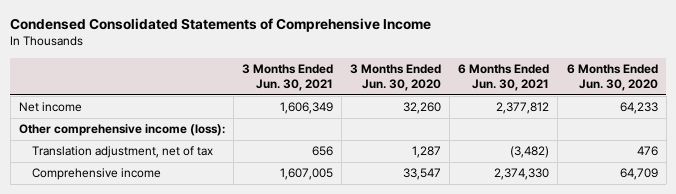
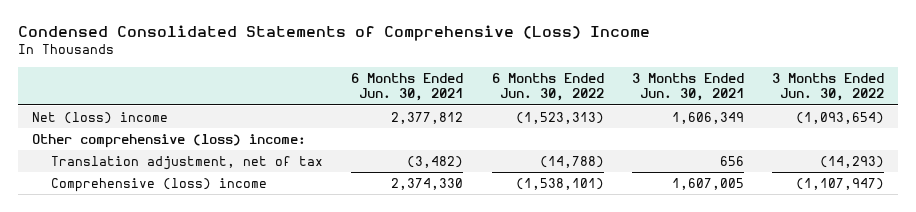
[10,18,432,33] Condensed Consolidated Statements of Comprehensive Income -> [17,25,650,42] Condensed Consolidated Statements of Comprehensive (Loss) Income
[350,63,442,92] 3 Months Ended Jun. 30, 2020 -> none
[566,63,658,92] 6 Months Ended Jun. 30, 2020 -> none
none -> [491,72,604,102] 6 Months Ended Jun. 30, 2022
none -> [772,72,885,102] 3 Months Ended Jun. 30, 2022
[18,102,82,113] Net income -> [31,111,168,124] Net (loss) income
[18,124,225,137] Other comprehensive income (loss): -> [31,133,306,148] Other comprehensive (loss) income:
[31,168,161,181] Comprehensive income -> [51,177,268,192] Comprehensive (loss) income

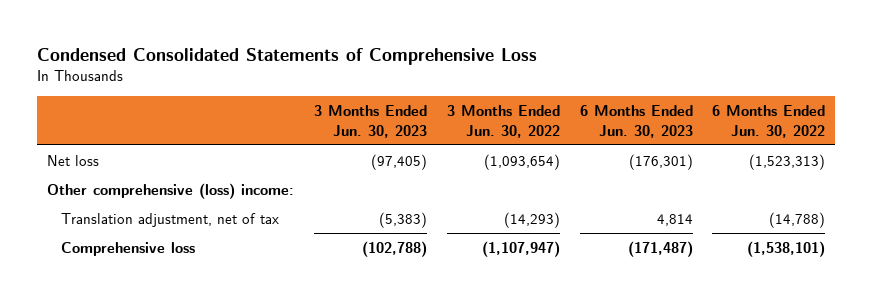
[17,25,650,42] Condensed Consolidated Statements of Comprehensive (Loss) Income -> [37,47,538,65] Condensed Consolidated Statements of Comprehensive Loss
[351,72,464,102] 6 Months Ended Jun. 30, 2021 -> none
[631,72,744,102] 3 Months Ended Jun. 30, 2021 -> none
none -> [314,105,428,138] 3 Months Ended Jun. 30, 2023
none -> [579,105,693,138] 6 Months Ended Jun. 30, 2023
[31,111,168,124] Net (loss) income -> [47,154,100,166] Net loss
[51,177,268,192] Comprehensive (loss) income -> [61,241,196,256] Comprehensive loss

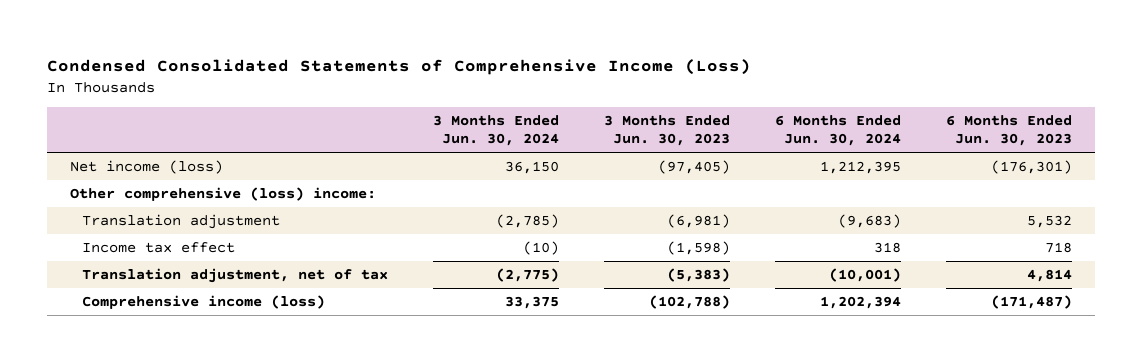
[37,47,538,65] Condensed Consolidated Statements of Comprehensive Loss -> [47,58,752,75] Condensed Consolidated Statements of Comprehensive Income (Loss)
[446,105,560,138] 3 Months Ended Jun. 30, 2022 -> none
[712,105,826,138] 6 Months Ended Jun. 30, 2022 -> none
none -> [433,115,560,147] 3 Months Ended Jun. 30, 2024
none -> [775,115,902,147] 6 Months Ended Jun. 30, 2024
[47,154,100,166] Net loss -> [69,160,223,175] Net income (loss)
none -> [82,214,281,230] Translation adjustment
none -> [82,242,236,254] Income tax effect
[61,241,196,256] Comprehensive loss -> [82,295,326,310] Comprehensive income (loss)

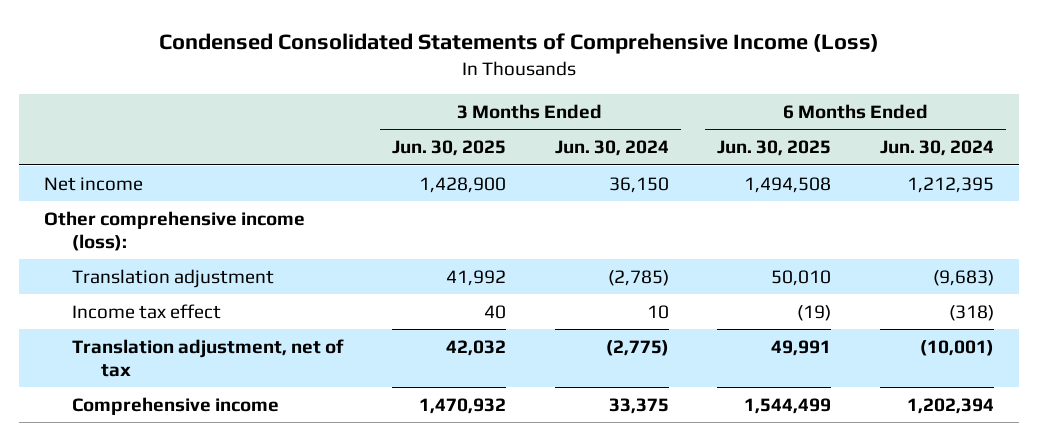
[604,115,731,147] 3 Months Ended Jun. 30, 2023 -> none
[946,115,1073,147] 6 Months Ended Jun. 30, 2023 -> none
none -> [392,140,507,157] Jun. 30, 2025
none -> [717,140,832,157] Jun. 30, 2025
[69,160,223,175] Net income (loss) -> [43,176,143,191] Net income
[69,187,376,202] Other comprehensive (loss) income: -> [43,210,305,251] Other comprehensive income (loss):
[523,241,560,256] (10) -> [646,304,669,319] 10
[874,242,902,254] 318 -> [949,304,995,321] (318)
[82,295,326,310] Comprehensive income (loss) -> [72,396,280,415] Comprehensive income

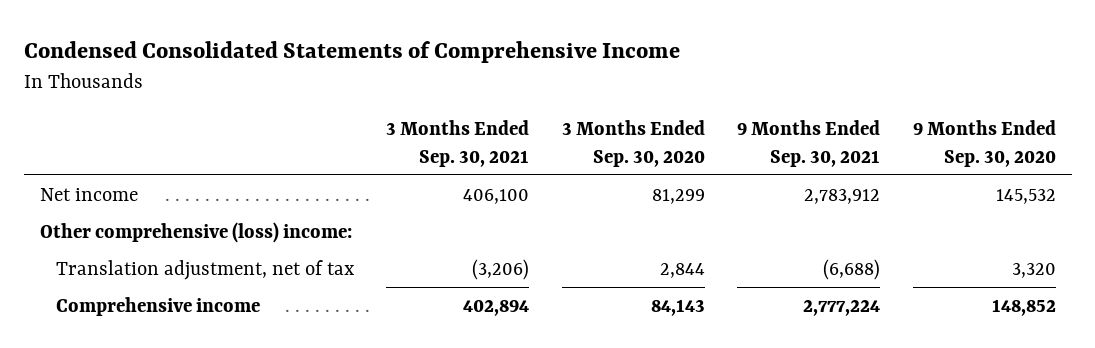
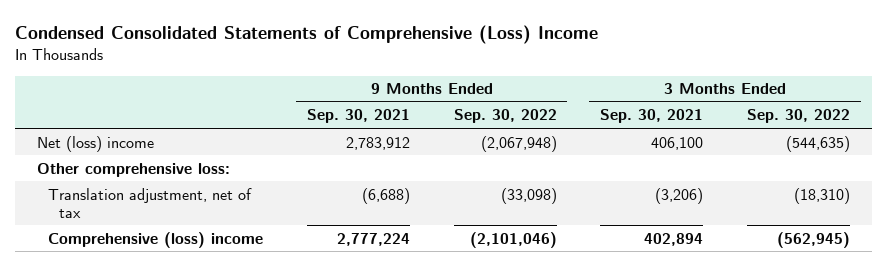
[23,40,680,63] Condensed Consolidated Statements of Comprehensive Income -> [14,24,598,44] Condensed Consolidated Statements of Comprehensive (Loss) Income
[561,119,705,167] 3 Months Ended Sep. 30, 2020 -> none
[912,119,1056,167] 9 Months Ended Sep. 30, 2020 -> none
none -> [453,109,557,124] Sep. 30, 2022
none -> [747,109,851,124] Sep. 30, 2022
[39,187,138,201] Net income -> [36,135,154,152] Net (loss) income
[39,221,352,243] Other comprehensive (loss) income: -> [36,162,230,177] Other comprehensive loss:
[55,296,260,316] Comprehensive income -> [48,231,264,248] Comprehensive (loss) income

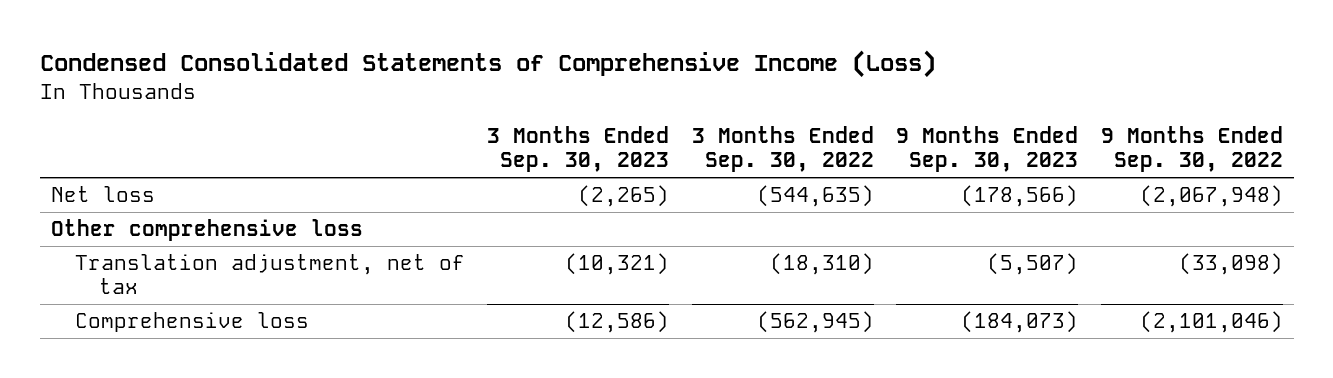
[14,24,598,44] Condensed Consolidated Statements of Comprehensive (Loss) Income -> [39,50,936,79] Condensed Consolidated Statements of Comprehensive Income (Loss)
[306,109,410,124] Sep. 30, 2021 -> none
[600,109,704,124] Sep. 30, 2021 -> none
none -> [487,126,670,173] 3 Months Ended Sep. 30, 2023
none -> [896,126,1079,173] 9 Months Ended Sep. 30, 2023
[36,135,154,152] Net (loss) income -> [50,186,155,203] Net loss
[36,162,230,177] Other comprehensive loss: -> [50,219,363,242] Other comprehensive loss
[48,231,264,248] Comprehensive (loss) income -> [74,312,309,333] Comprehensive loss

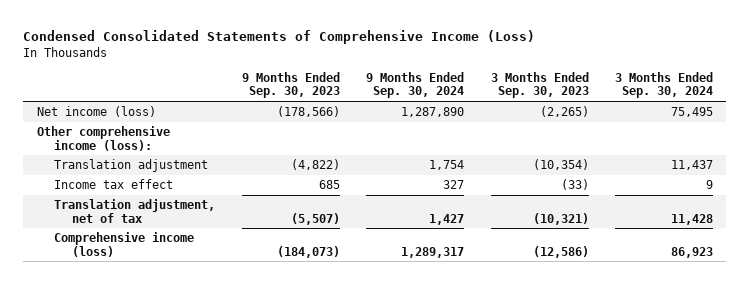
[691,126,874,173] 3 Months Ended Sep. 30, 2022 -> none
[1100,126,1283,173] 9 Months Ended Sep. 30, 2022 -> none
none -> [366,72,465,99] 9 Months Ended Sep. 30, 2024
none -> [615,72,714,99] 3 Months Ended Sep. 30, 2024
[50,186,155,203] Net loss -> [36,106,156,118] Net income (loss)
[50,219,363,242] Other comprehensive loss -> [36,126,170,151] Other comprehensive income (loss):
none -> [54,159,209,173] Translation adjustment
none -> [54,179,174,190] Income tax effect
[74,312,309,333] Comprehensive loss -> [54,232,195,257] Comprehensive income (loss)

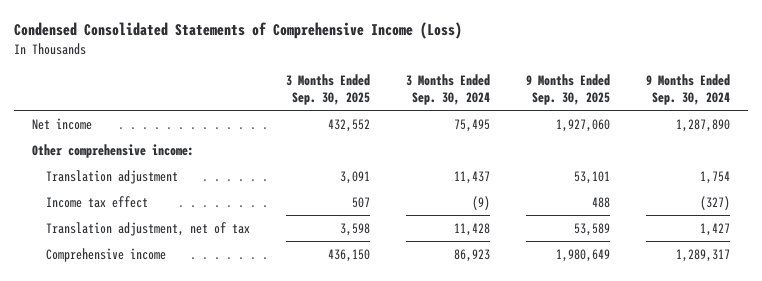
[241,72,340,99] 9 Months Ended Sep. 30, 2023 -> none
[490,72,589,99] 3 Months Ended Sep. 30, 2023 -> none
none -> [286,74,371,106] 3 Months Ended Sep. 30, 2025
none -> [526,74,611,106] 9 Months Ended Sep. 30, 2025
[36,106,156,118] Net income (loss) -> [31,117,92,130] Net income
[36,126,170,151] Other comprehensive income (loss): -> [31,143,194,158] Other comprehensive income:
[443,180,465,190] 327 -> [700,195,731,210] (327)
[706,180,714,190] 9 -> [472,195,491,210] (9)
[54,232,195,257] Comprehensive income (loss) -> [46,247,167,262] Comprehensive income

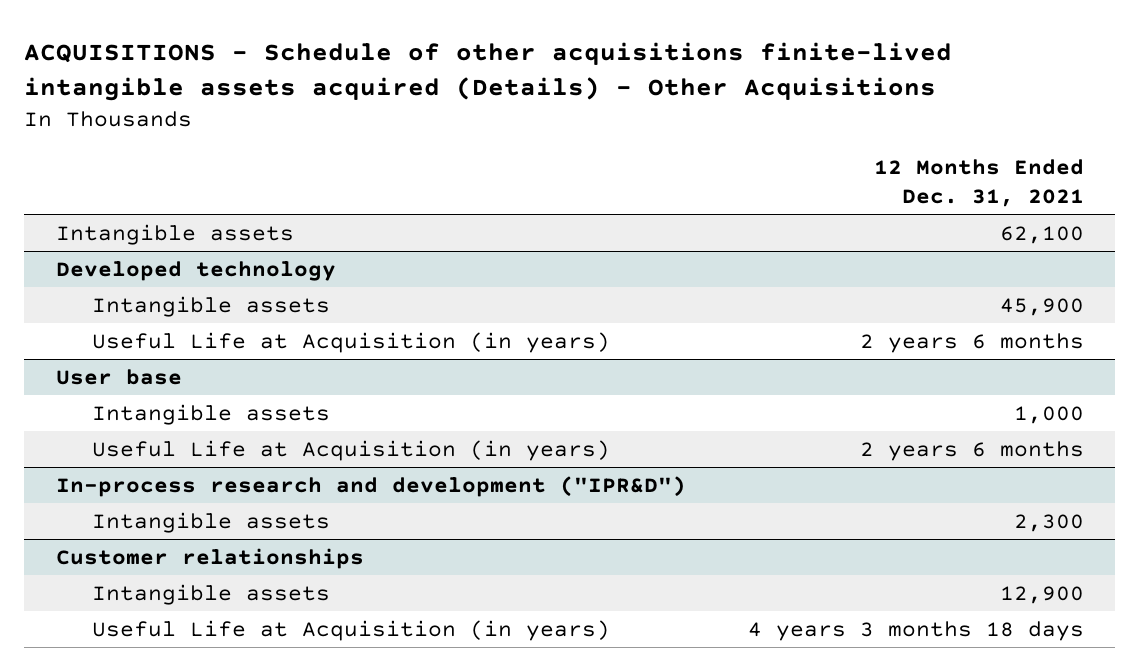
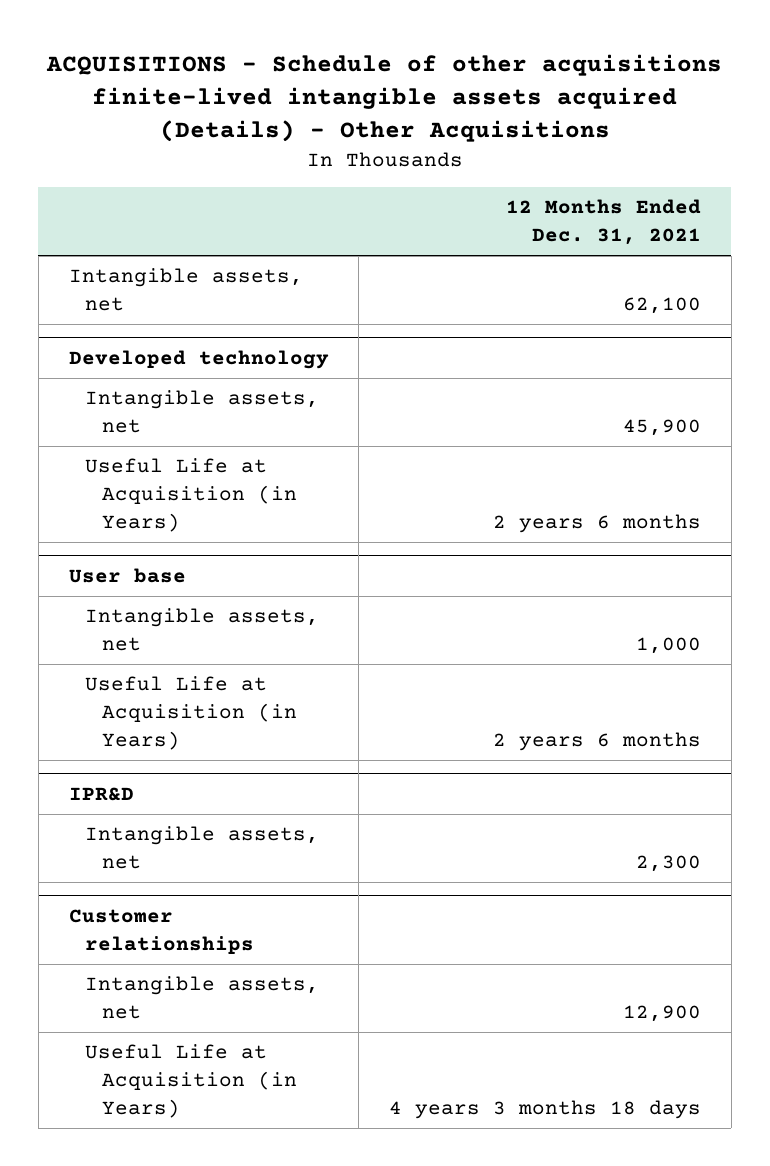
[55,223,294,245] Intangible assets -> [68,268,303,312] Intangible assets, net
[92,295,331,317] Intangible assets -> [85,390,320,434] Intangible assets, net
[92,331,611,353] Useful Life at Acquisition (in years) -> [85,458,298,532] Useful Life at Acquisition (in Years)
[92,403,331,425] Intangible assets -> [85,608,320,652] Intangible assets, net
[92,439,611,461] Useful Life at Acquisition (in years) -> [85,676,298,750] Useful Life at Acquisition (in Years)
[55,475,686,497] In-process research and development ("IPR&D") -> [68,787,134,802] IPR&D
[92,511,331,533] Intangible assets -> [85,826,320,870] Intangible assets, net
[92,583,331,605] Intangible assets -> [85,976,320,1020] Intangible assets, net
[92,619,611,641] Useful Life at Acquisition (in years) -> [85,1044,298,1118] Useful Life at Acquisition (in Years)

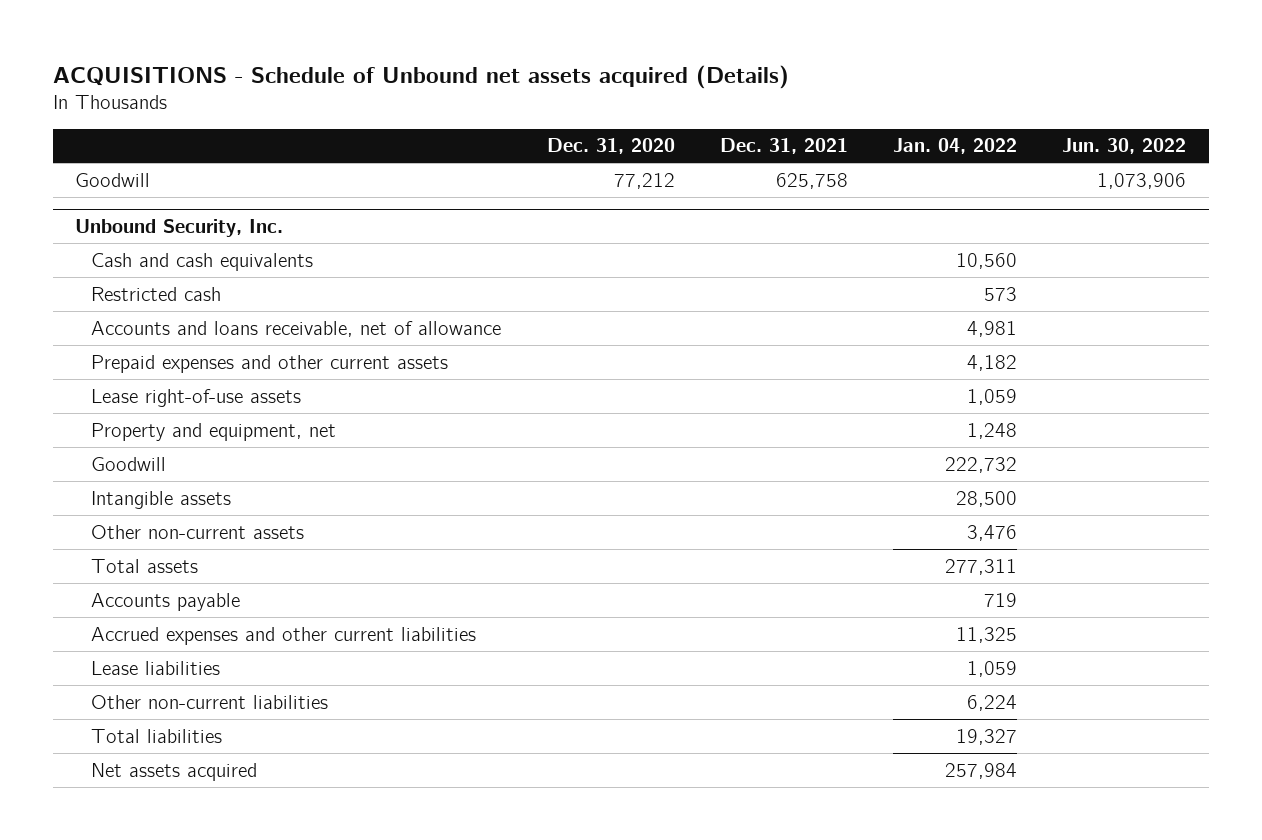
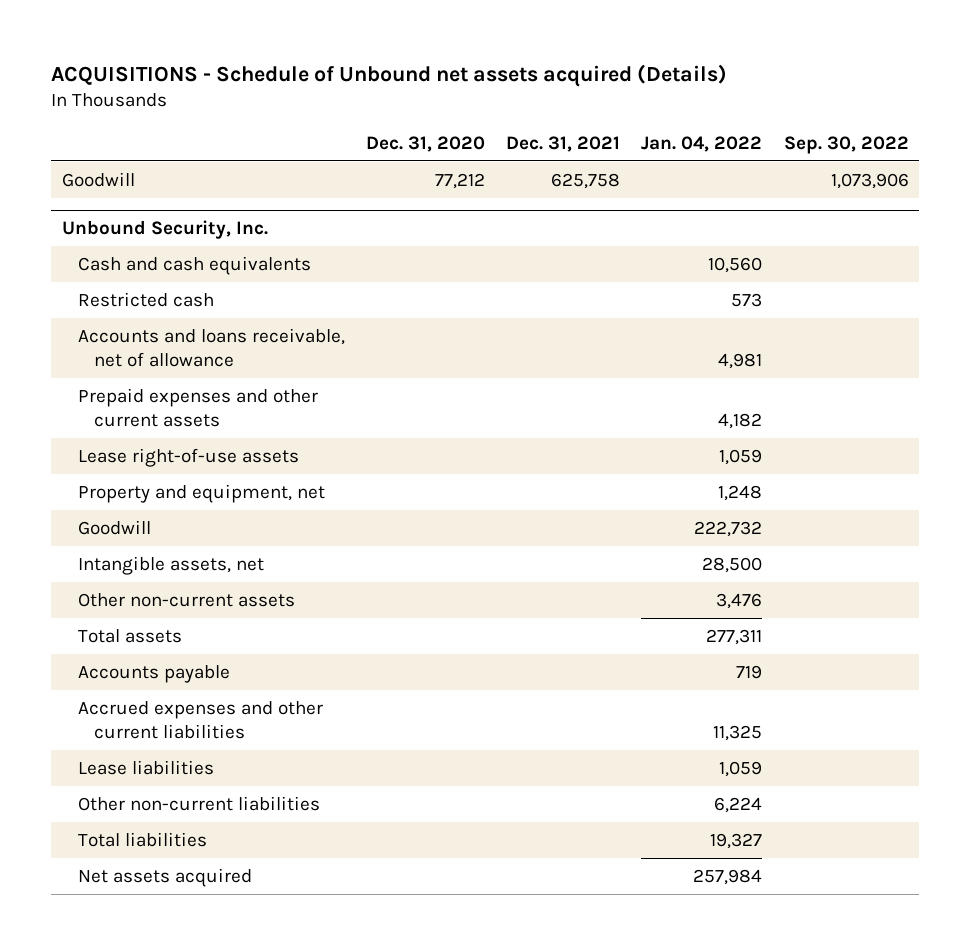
[1062,138,1187,155] Jun. 30, 2022 -> none
none -> [783,135,909,154] Sep. 30, 2022
[91,490,232,509] Intangible assets -> [77,556,264,576] Intangible assets, net

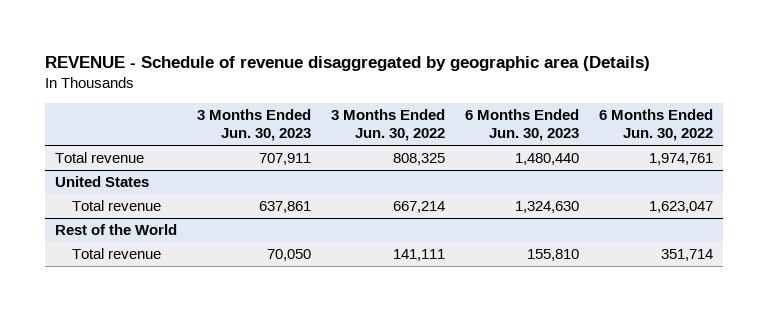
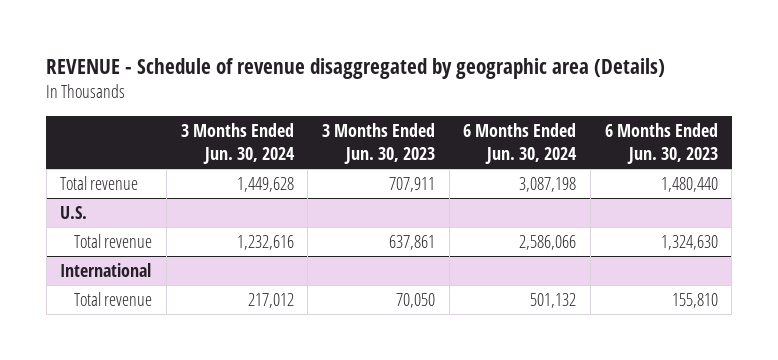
[331,109,446,142] 3 Months Ended Jun. 30, 2022 -> none
[599,109,714,142] 6 Months Ended Jun. 30, 2022 -> none
none -> [180,123,295,164] 3 Months Ended Jun. 30, 2024
none -> [463,123,578,164] 6 Months Ended Jun. 30, 2024
[55,176,150,188] United States -> [60,205,88,219] U.S.
[55,224,178,236] Rest of the World -> [60,262,152,277] International

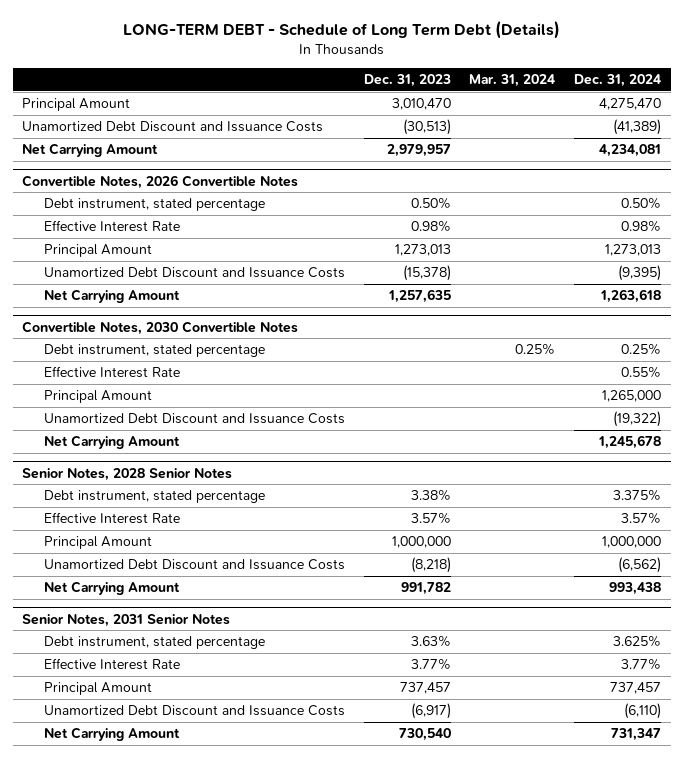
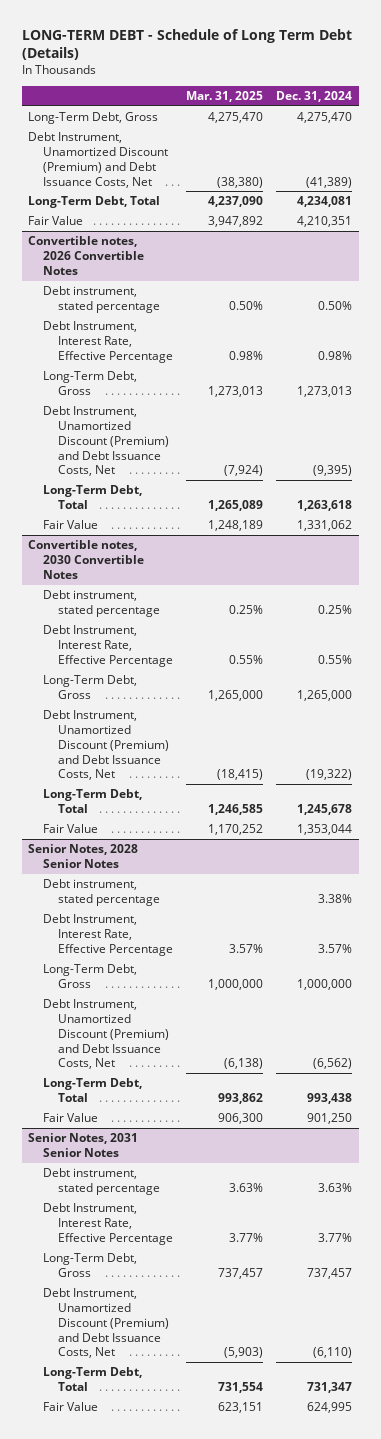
[363,74,451,88] Dec. 31, 2023 -> none
[469,74,556,88] Mar. 31, 2024 -> none
none -> [186,90,264,102] Mar. 31, 2025
[22,98,131,112] Principal Amount -> [28,112,159,125] Long-Term Debt, Gross
[22,121,324,133] Unamortized Debt Discount and Issuance Costs -> [28,132,169,188] Debt Instrument, Unamortized Discount (Premium) and Debt Issuance Costs, Net
[22,143,159,158] Net Carrying Amount -> [28,196,161,209] Long-Term Debt, Total
none -> [28,216,84,226] Fair Value
[22,174,299,189] Convertible Notes, 2026 Convertible Notes -> [28,236,145,275] Convertible notes, 2026 Convertible Notes
[43,220,180,233] Effective Interest Rate -> [43,321,174,363] Debt Instrument, Interest Rate, Effective Percentage
[43,244,152,258] Principal Amount -> [43,371,138,395] Long-Term Debt, Gross
[43,267,345,279] Unamortized Debt Discount and Issuance Costs -> [43,406,170,477] Debt Instrument, Unamortized Discount (Premium) and Debt Issuance Costs, Net
[43,289,180,304] Net Carrying Amount -> [43,485,143,509] Long-Term Debt, Total
none -> [43,520,99,530] Fair Value
[22,320,299,335] Convertible Notes, 2030 Convertible Notes -> [28,540,145,579] Convertible notes, 2030 Convertible Notes
[43,366,180,379] Effective Interest Rate -> [43,625,174,667] Debt Instrument, Interest Rate, Effective Percentage
[43,390,152,404] Principal Amount -> [43,675,138,699] Long-Term Debt, Gross
[43,413,345,425] Unamortized Debt Discount and Issuance Costs -> [43,710,170,781] Debt Instrument, Unamortized Discount (Premium) and Debt Issuance Costs, Net
[43,435,180,450] Net Carrying Amount -> [43,789,143,813] Long-Term Debt, Total
none -> [43,824,99,834] Fair Value
[613,489,662,502] 3.375% -> [318,893,353,903] 3.38%
[43,512,180,525] Effective Interest Rate -> [43,914,174,956] Debt Instrument, Interest Rate, Effective Percentage
[43,536,152,550] Principal Amount -> [43,964,138,988] Long-Term Debt, Gross
[43,559,345,571] Unamortized Debt Discount and Issuance Costs -> [43,999,170,1070] Debt Instrument, Unamortized Discount (Premium) and Debt Issuance Costs, Net
[43,581,180,596] Net Carrying Amount -> [43,1078,143,1102] Long-Term Debt, Total
none -> [43,1113,99,1123] Fair Value
[613,635,662,648] 3.625% -> [318,1182,353,1192] 3.63%
[43,658,180,671] Effective Interest Rate -> [43,1203,174,1245] Debt Instrument, Interest Rate, Effective Percentage
[43,682,152,696] Principal Amount -> [43,1253,138,1277] Long-Term Debt, Gross
[43,705,345,717] Unamortized Debt Discount and Issuance Costs -> [43,1288,170,1359] Debt Instrument, Unamortized Discount (Premium) and Debt Issuance Costs, Net
[43,727,180,742] Net Carrying Amount -> [43,1367,143,1391] Long-Term Debt, Total
none -> [43,1402,99,1412] Fair Value

